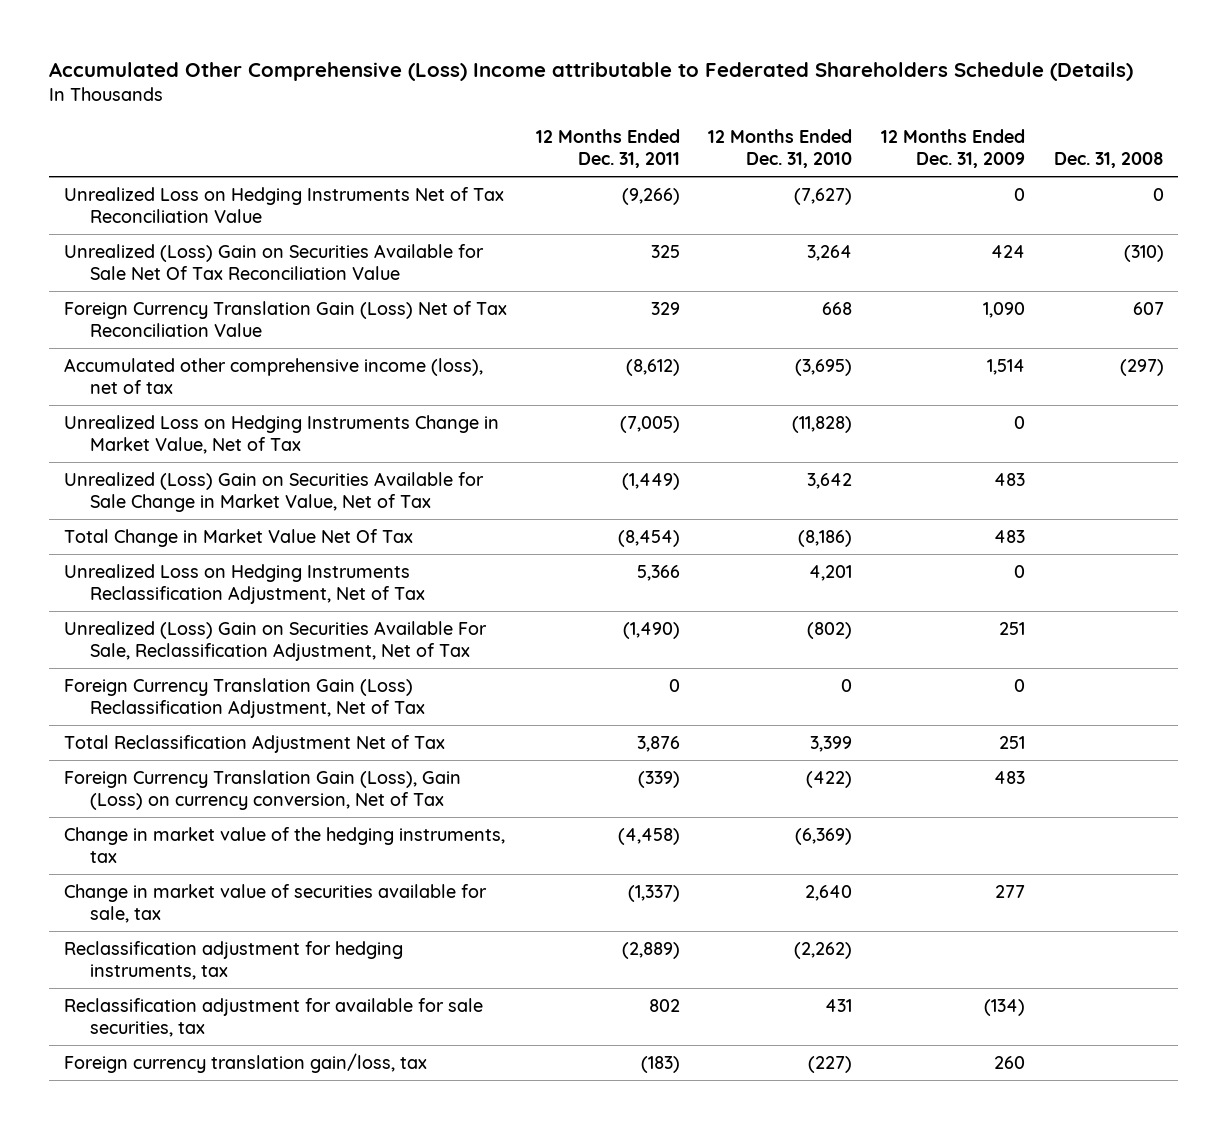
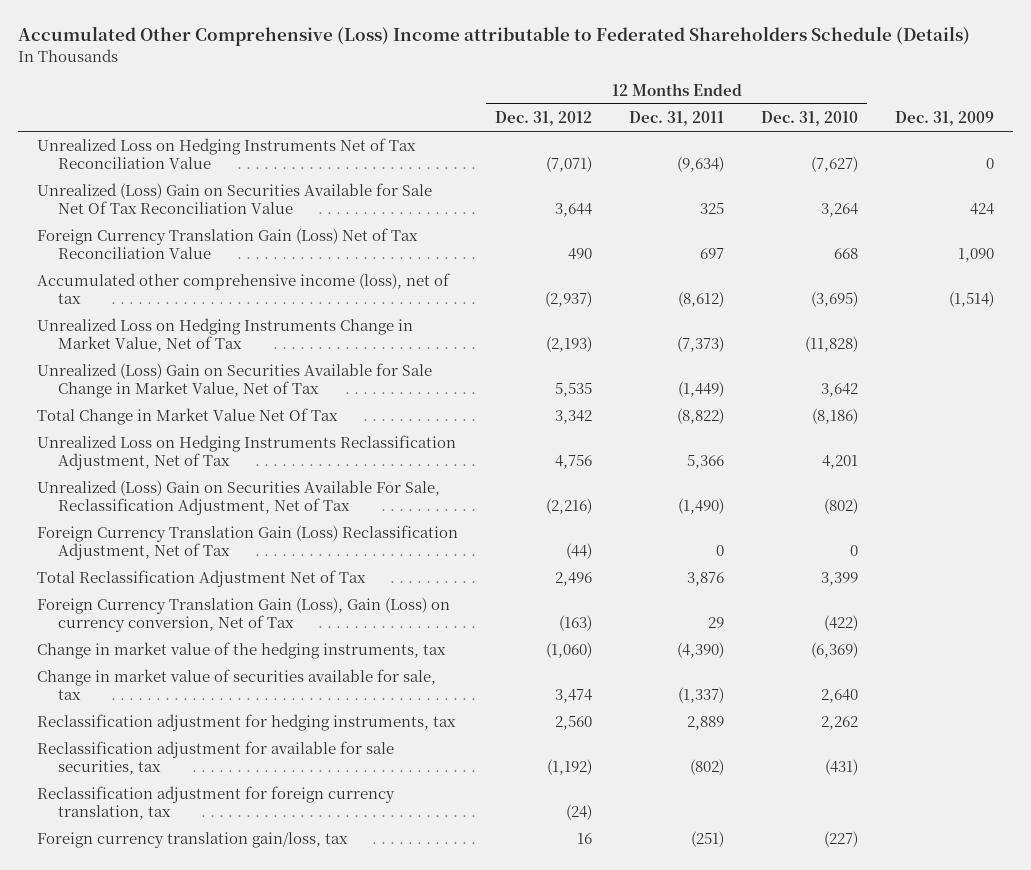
[881,128,1026,169] 12 Months Ended Dec. 31, 2009 -> none
[1053,152,1164,169] Dec. 31, 2008 -> none
none -> [494,110,592,126] Dec. 31, 2012
none -> [895,110,995,126] Dec. 31, 2009
[621,187,680,205] (9,266) -> [677,156,725,173] (9,634)
[650,301,680,315] 329 -> [700,248,725,260] 697
[619,415,680,433] (7,005) -> [677,336,725,353] (7,373)
[617,529,680,547] (8,454) -> [677,408,725,425] (8,822)
[637,770,680,788] (339) -> [708,617,725,629] 29
[617,827,680,845] (4,458) -> [677,642,725,659] (4,390)
[621,941,680,959] (2,889) -> [687,716,725,731] 2,889
[794,941,853,959] (2,262) -> [821,716,859,731] 2,262
[648,998,680,1012] 802 -> [690,759,725,776] (802)
[825,998,853,1012] 431 -> [825,759,859,776] (431)
none -> [36,786,395,821] Reclassification adjustment for foreign currency translation, tax
[640,1055,680,1073] (183) -> [691,831,725,848] (251)

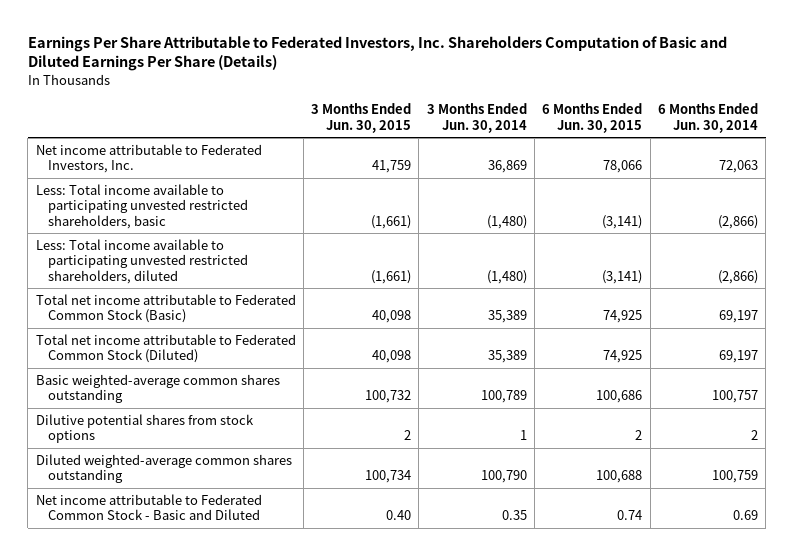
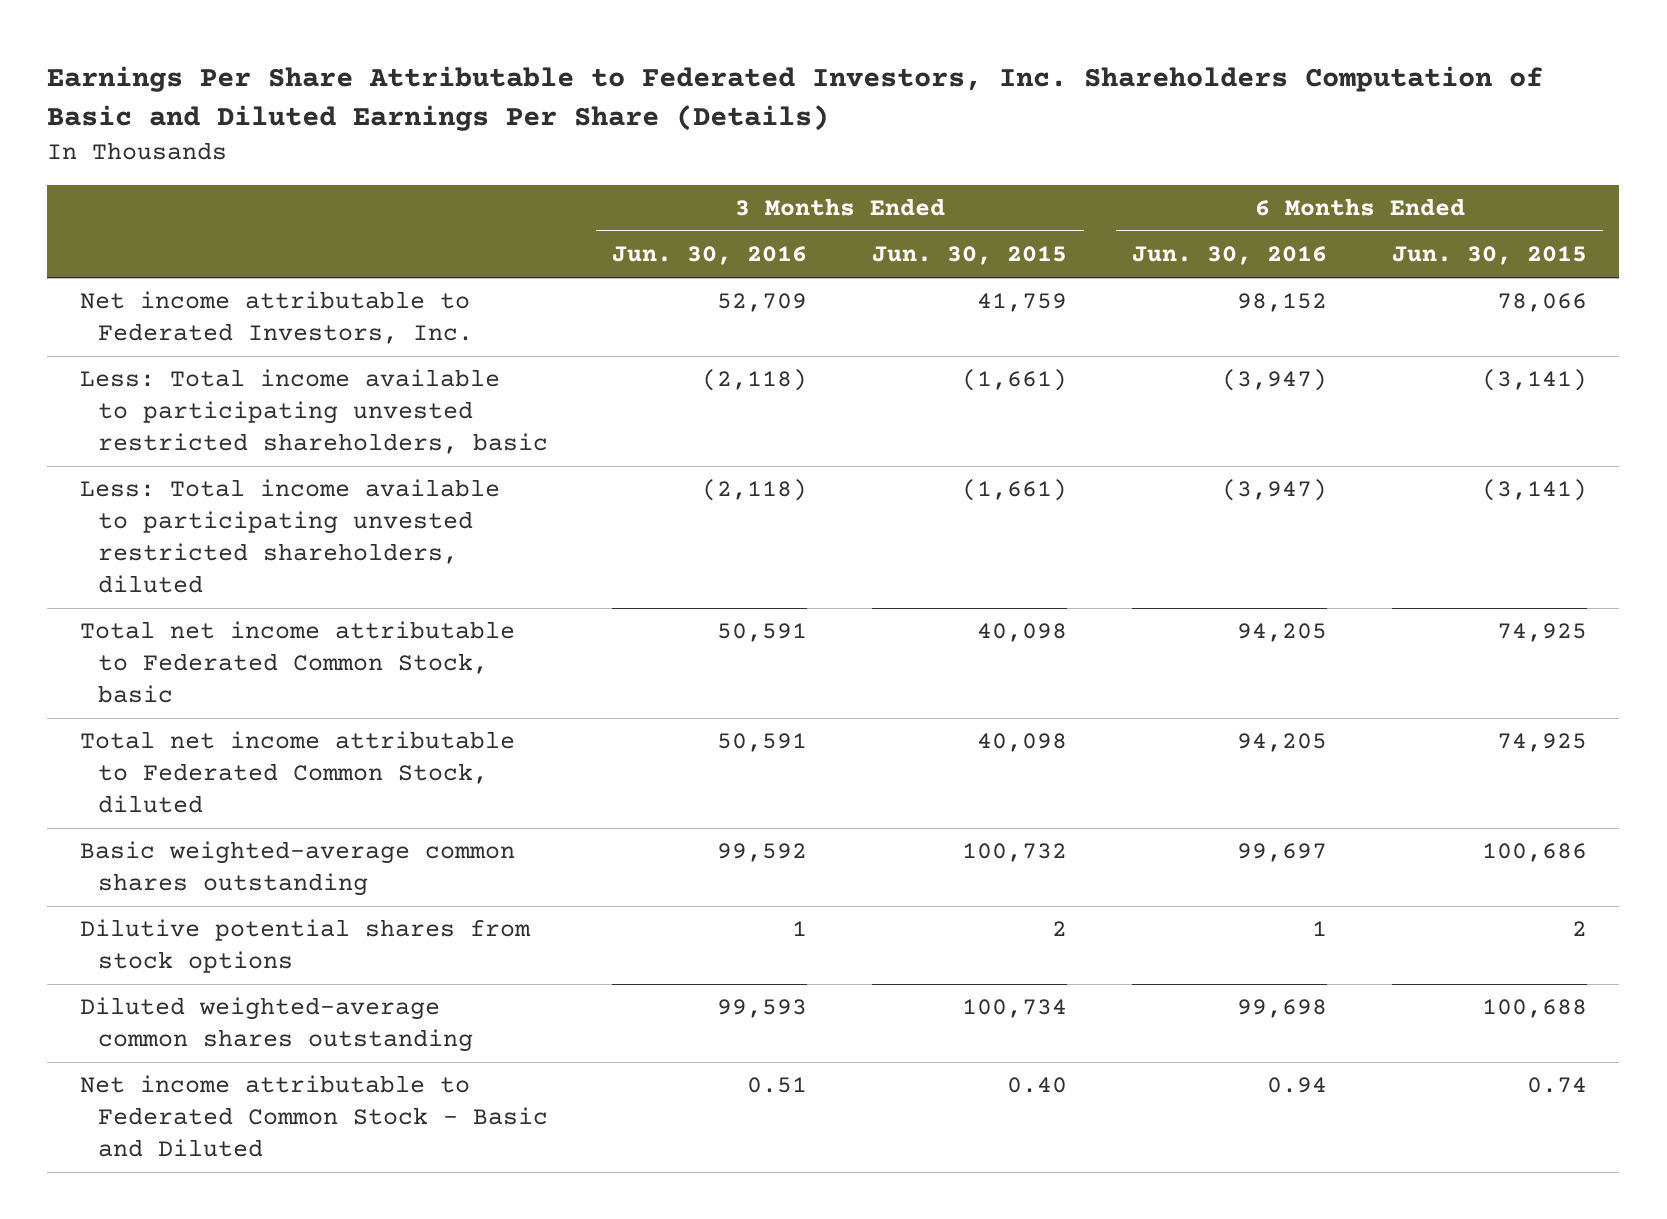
[426,103,527,133] 3 Months Ended Jun. 30, 2014 -> none
[657,103,758,133] 6 Months Ended Jun. 30, 2014 -> none
none -> [612,246,808,266] Jun. 30, 2016
none -> [1132,246,1328,266] Jun. 30, 2016
[35,294,296,324] Total net income attributable to Federated Common Stock (Basic) -> [79,621,515,704] Total net income attributable to Federated Common Stock, basic
[35,334,296,364] Total net income attributable to Federated Common Stock (Diluted) -> [79,731,515,814] Total net income attributable to Federated Common Stock, diluted

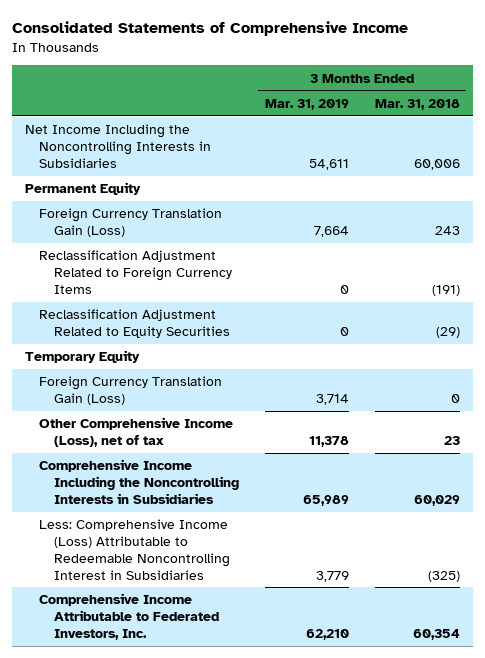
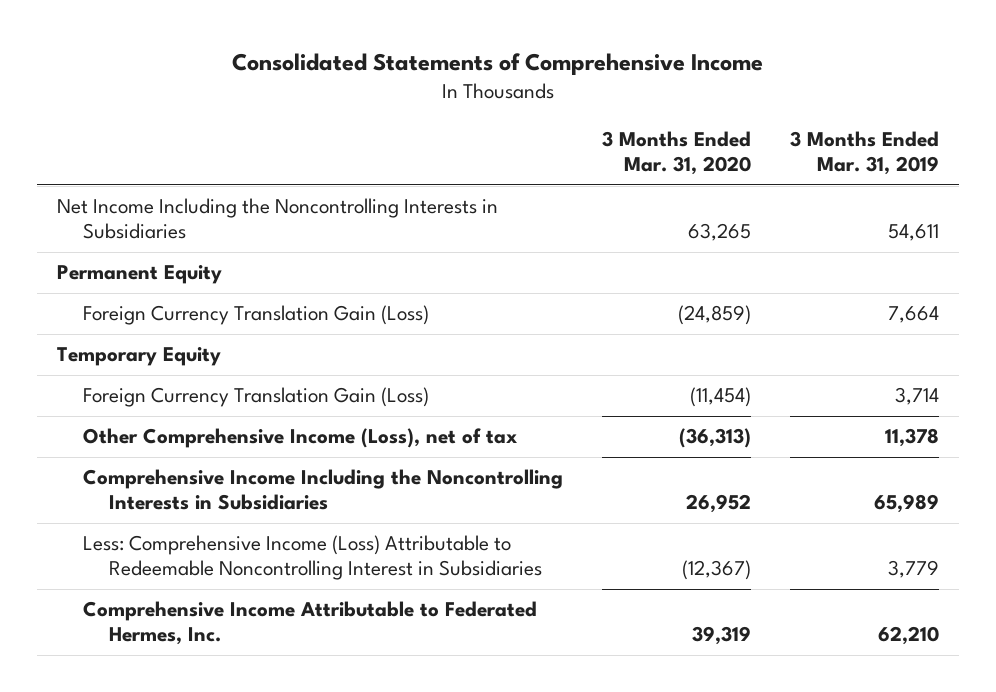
[374,99,460,111] Mar. 31, 2018 -> none
none -> [602,131,752,176] 3 Months Ended Mar. 31, 2020
[39,250,232,294] Reclassification Adjustment Related to Foreign Currency Items -> none
[39,309,230,339] Reclassification Adjustment Related to Equity Securities -> none
[39,593,219,640] Comprehensive Income Attributable to Federated Investors, Inc. -> [82,601,537,646] Comprehensive Income Attributable to Federated Hermes, Inc.

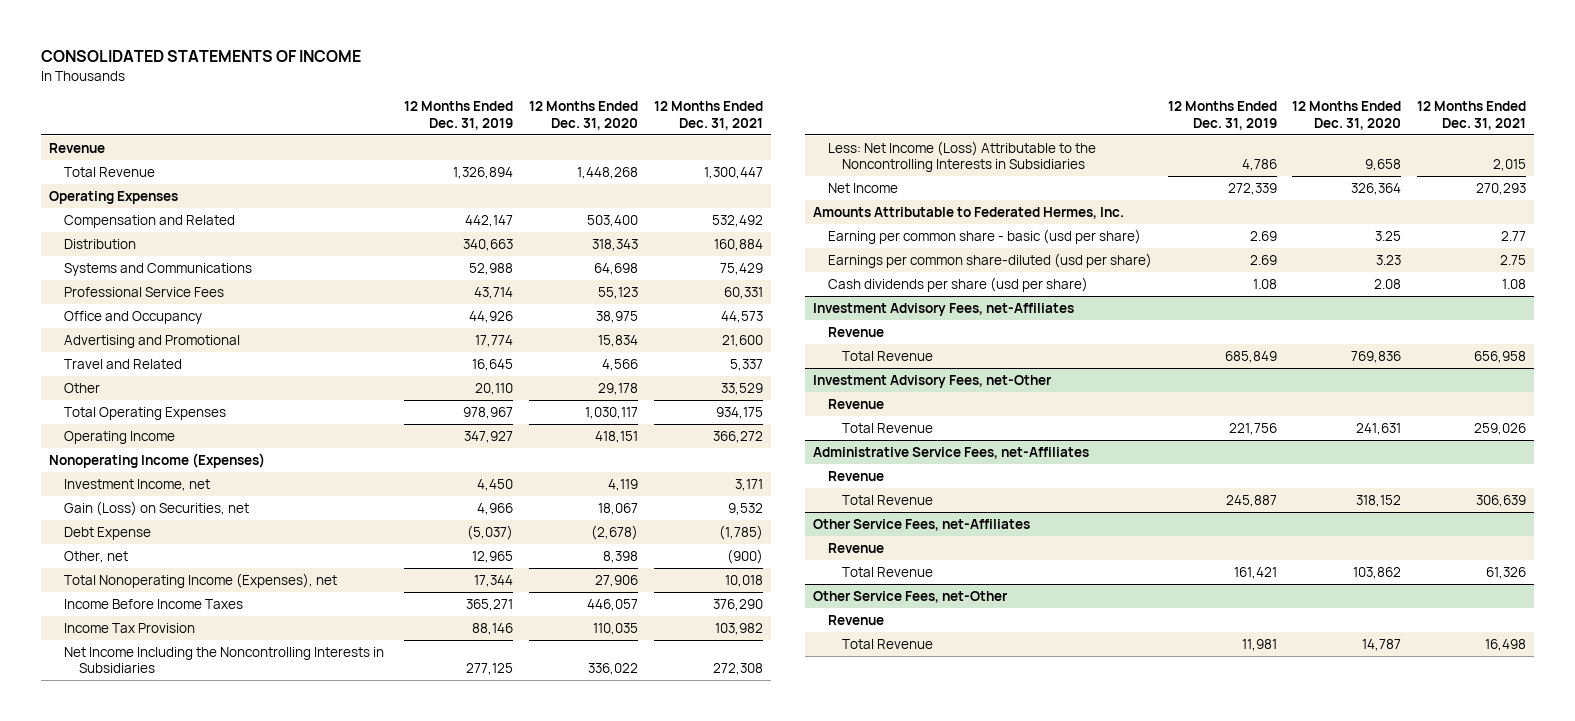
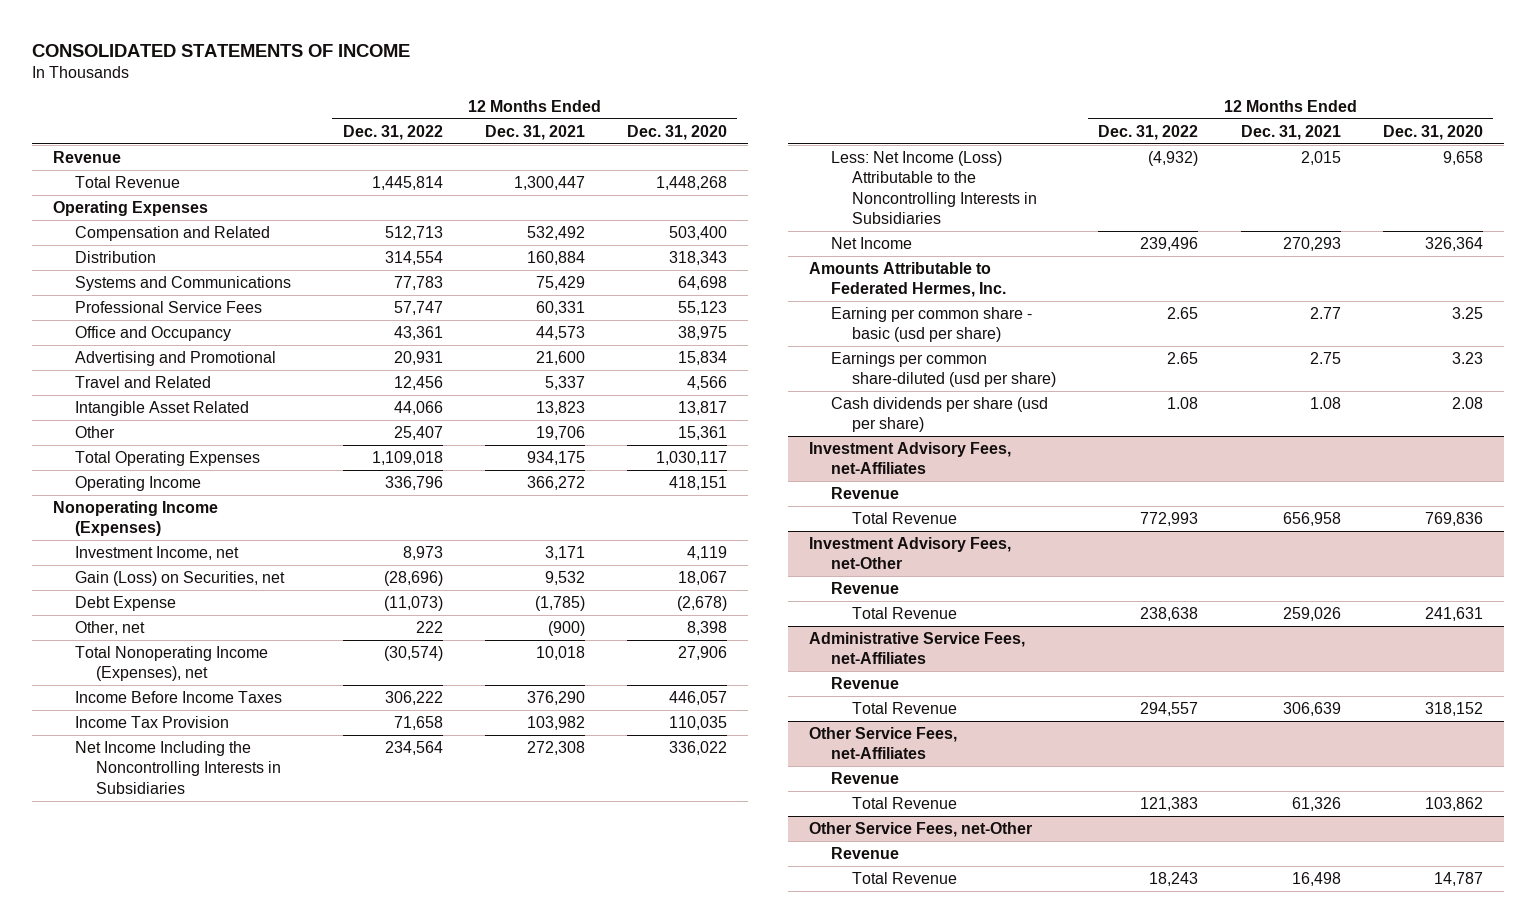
[403,101,513,130] 12 Months Ended Dec. 31, 2019 -> none
none -> [342,124,443,140] Dec. 31, 2022
none -> [74,400,249,416] Intangible Asset Related
[597,382,638,395] 29,178 -> [677,425,727,440] 15,361
[720,382,763,395] 33,529 -> [535,425,585,440] 19,706

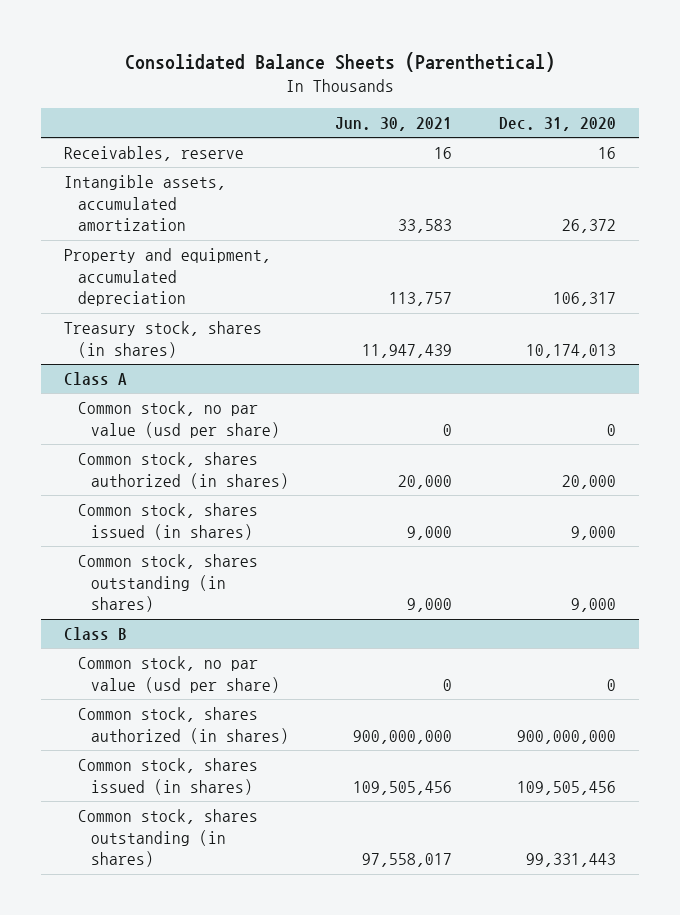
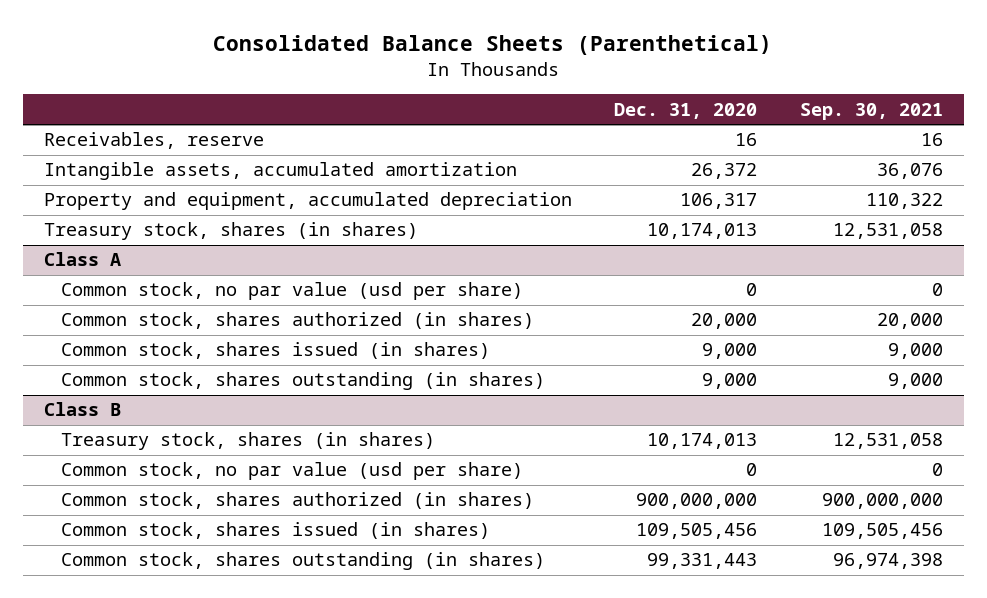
[335,116,453,131] Jun. 30, 2021 -> none
none -> [799,102,943,120] Sep. 30, 2021
none -> [60,432,435,451] Treasury stock, shares (in shares)

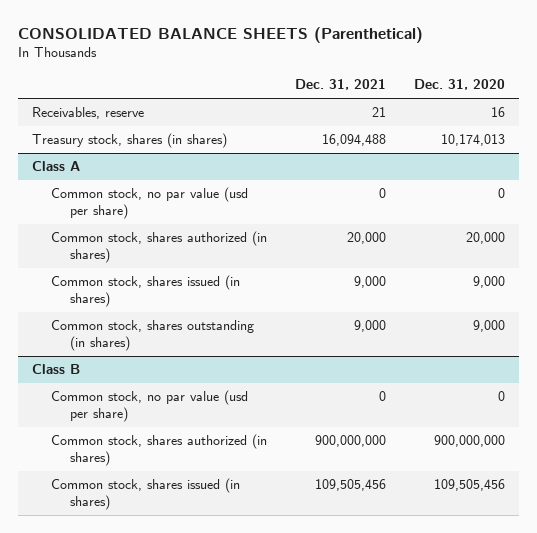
[213,35,773,56] Consolidated Balance Sheets (Parenthetical) -> [18,27,424,44] CONSOLIDATED BALANCE SHEETS (Parenthetical)
[799,102,943,120] Sep. 30, 2021 -> none
none -> [295,79,387,91] Dec. 31, 2021
[43,162,517,181] Intangible assets, accumulated amortization -> none
[43,192,572,211] Property and equipment, accumulated depreciation -> none
[60,432,435,451] Treasury stock, shares (in shares) -> none
[60,552,545,571] Common stock, shares outstanding (in shares) -> none

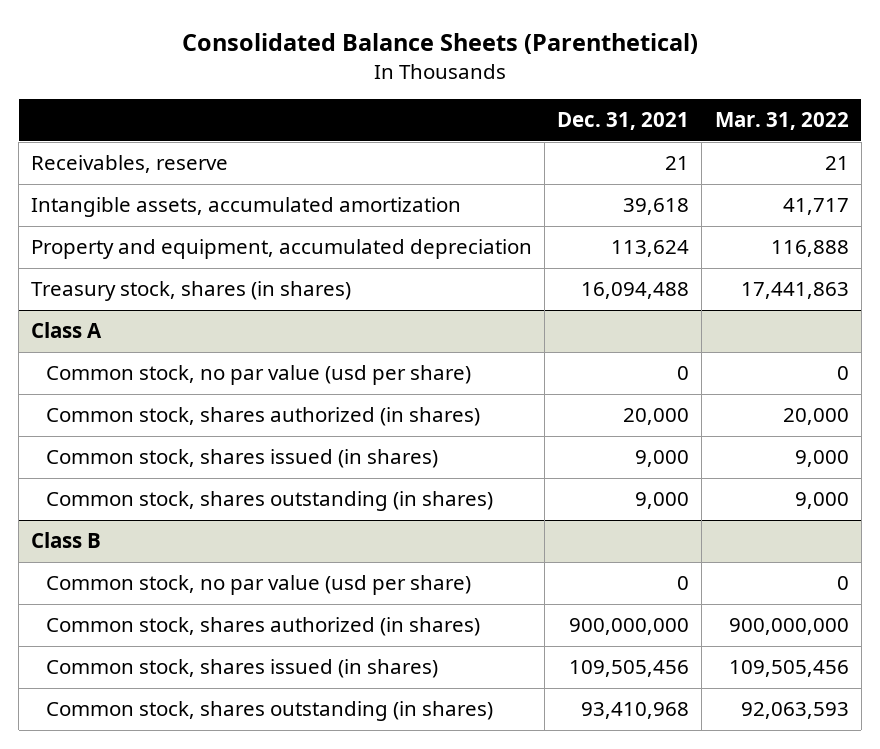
[18,27,424,44] CONSOLIDATED BALANCE SHEETS (Parenthetical) -> [181,32,698,54] Consolidated Balance Sheets (Parenthetical)
[414,79,506,91] Dec. 31, 2020 -> none
none -> [714,112,849,131] Mar. 31, 2022
none -> [31,197,462,218] Intangible assets, accumulated amortization
none -> [31,239,533,260] Property and equipment, accumulated depreciation
none -> [46,701,494,722] Common stock, shares outstanding (in shares)

